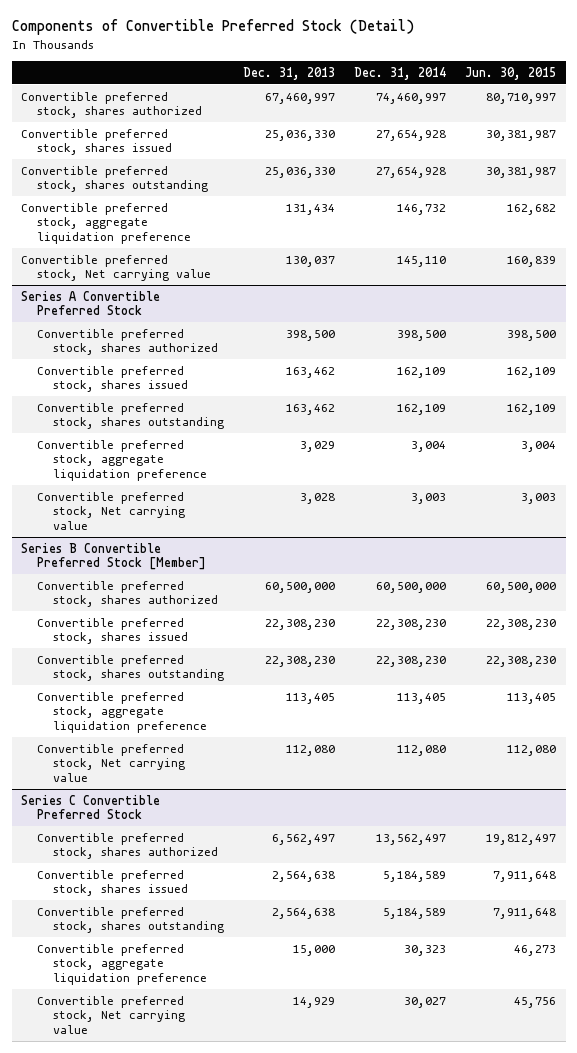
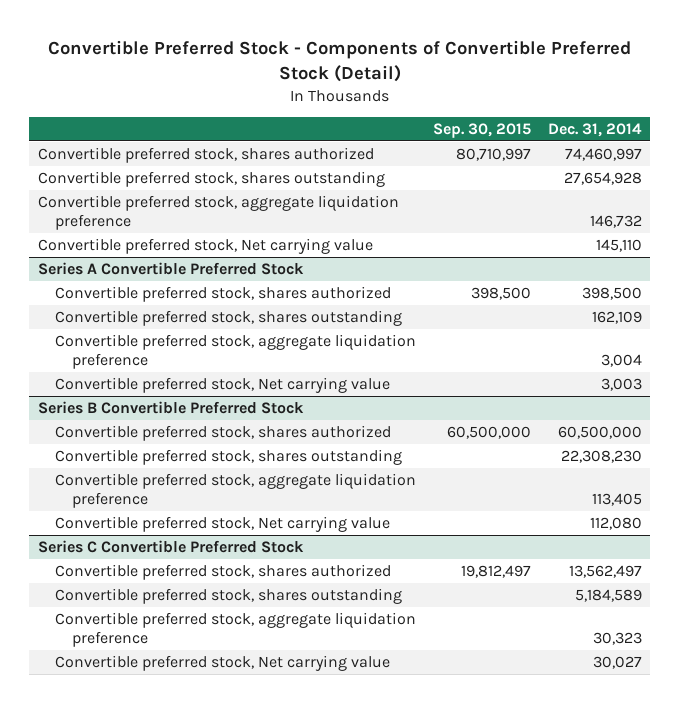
[11,19,414,36] Components of Convertible Preferred Stock (Detail) -> [47,39,631,82] Convertible Preferred Stock - Components of Convertible Preferred Stock (Detail)
[243,66,336,80] Dec. 31, 2013 -> none
[465,66,557,80] Jun. 30, 2015 -> none
none -> [432,122,531,138] Sep. 30, 2015
[21,128,173,156] Convertible preferred stock, shares issued -> none
[37,365,189,393] Convertible preferred stock, shares issued -> none
[21,542,207,571] Series B Convertible Preferred Stock [Member] -> [37,401,304,415] Series B Convertible Preferred Stock
[37,617,189,645] Convertible preferred stock, shares issued -> none
[37,869,189,897] Convertible preferred stock, shares issued -> none

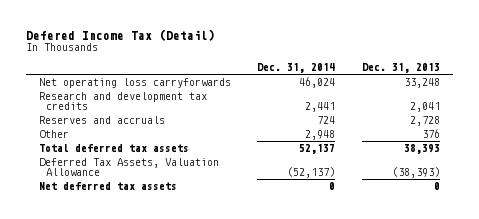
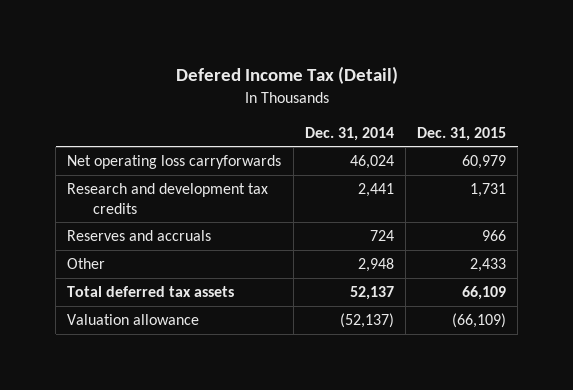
[361,63,440,74] Dec. 31, 2013 -> none
none -> [416,126,506,141] Dec. 31, 2015
[39,181,178,190] Net deferred tax assets -> none
[39,157,220,177] Deferred Tax Assets, Valuation Allowance -> [67,314,200,326] Valuation allowance

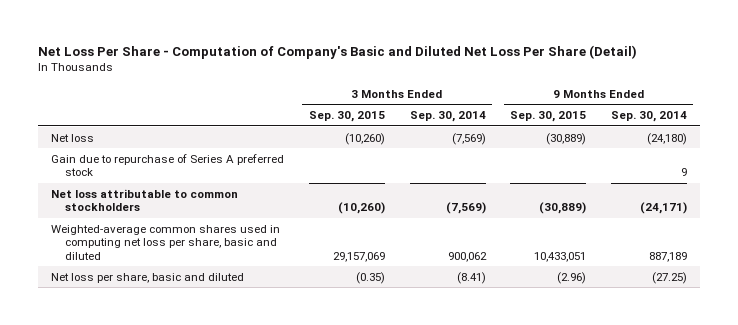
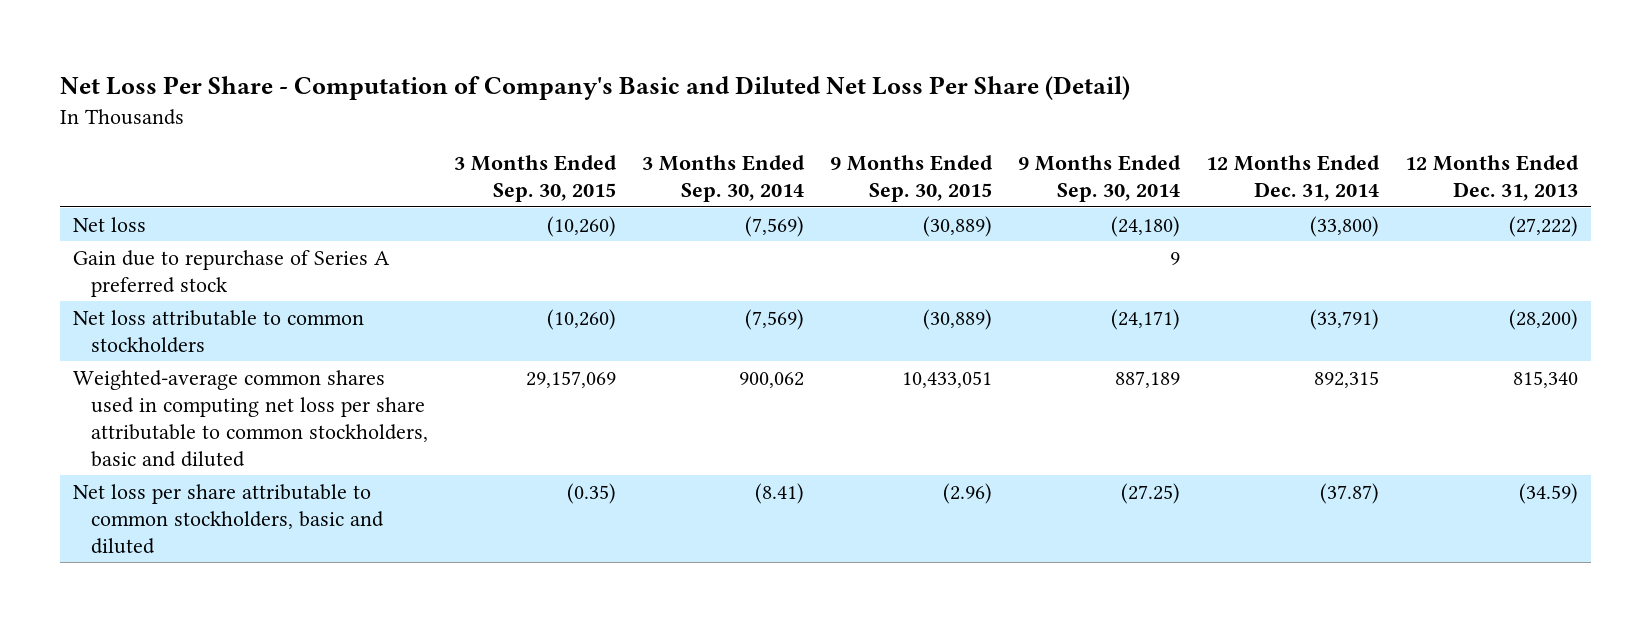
none -> [1205,155,1380,202] 12 Months Ended Dec. 31, 2014
none -> [1404,155,1579,202] 12 Months Ended Dec. 31, 2013
[50,224,280,260] Weighted-average common shares used in computing net loss per share, basic and diluted -> [72,369,428,467] Weighted-average common shares used in computing net loss per share attributable to common stockholders, basic and diluted
[50,272,244,283] Net loss per share, basic and diluted -> [72,483,384,554] Net loss per share attributable to common stockholders, basic and diluted

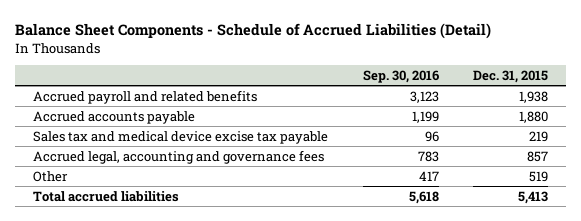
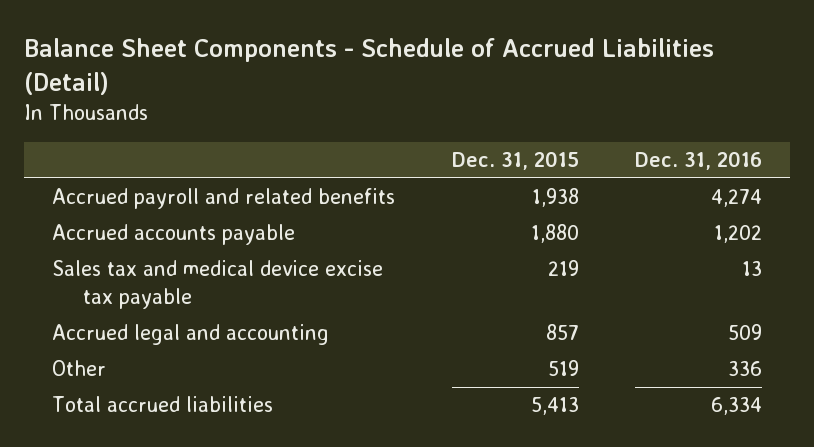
[362,69,439,83] Sep. 30, 2016 -> none
none -> [635,151,763,171] Dec. 31, 2016
[32,149,324,164] Accrued legal, accounting and governance fees -> [52,324,330,346] Accrued legal and accounting

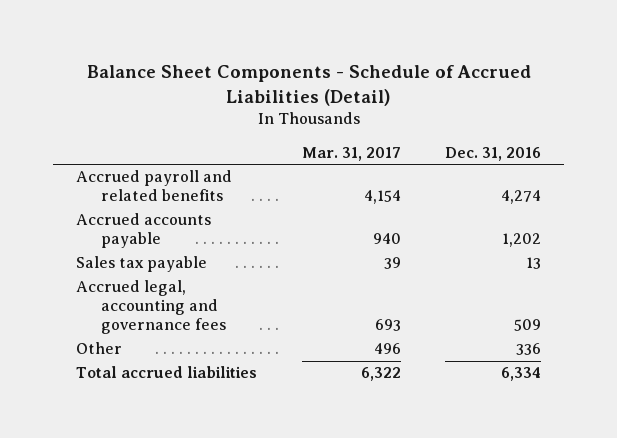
[451,151,579,171] Dec. 31, 2015 -> none
none -> [301,146,401,161] Mar. 31, 2017
[52,260,384,310] Sales tax and medical device excise tax payable -> [75,256,207,273] Sales tax payable
[52,324,330,346] Accrued legal and accounting -> [75,280,226,335] Accrued legal, accounting and governance fees

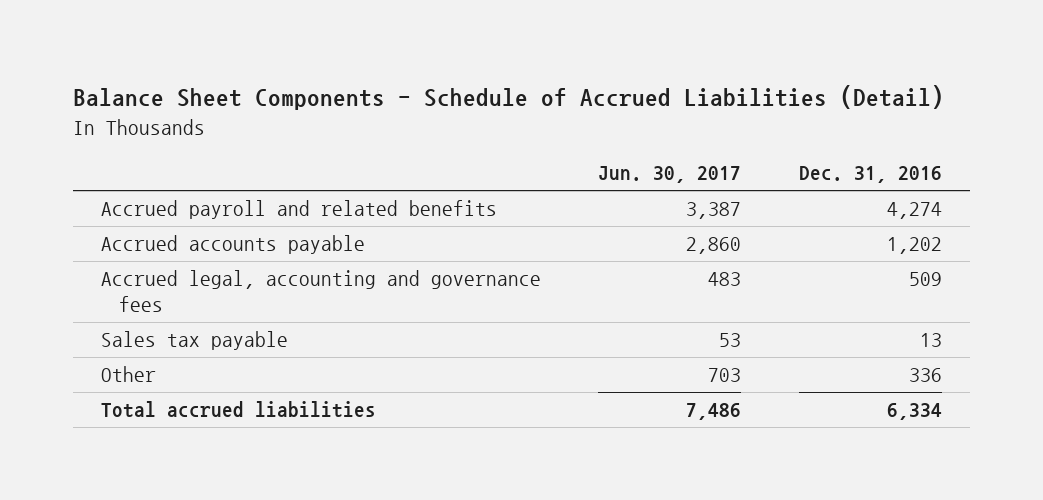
[301,146,401,161] Mar. 31, 2017 -> none
none -> [598,166,742,184] Jun. 30, 2017
[75,256,207,273] Sales tax payable -> [101,331,289,351] Sales tax payable

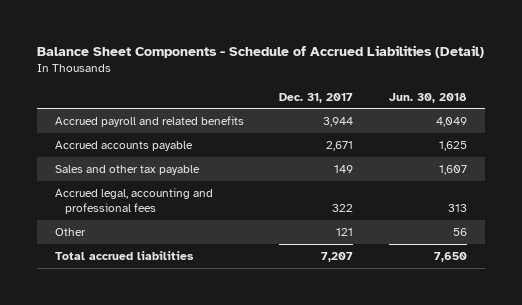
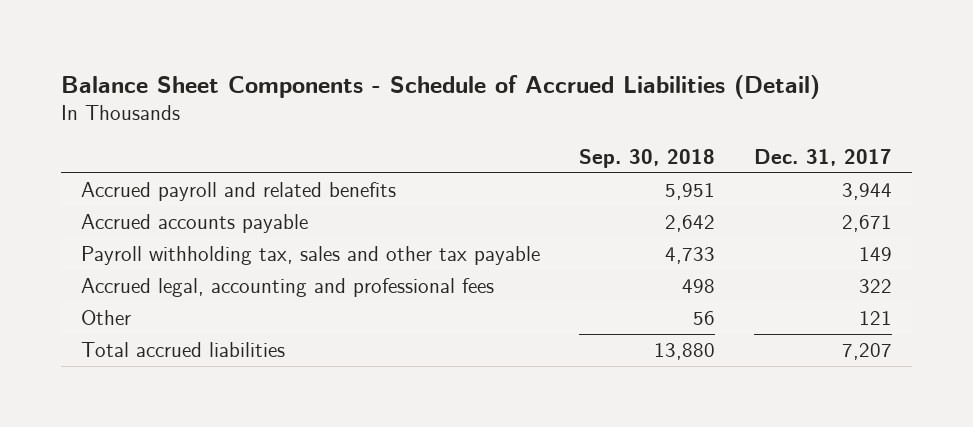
[389,92,468,103] Jun. 30, 2018 -> none
none -> [578,148,715,168] Sep. 30, 2018
[54,165,200,176] Sales and other tax payable -> [80,246,540,266] Payroll withholding tax, sales and other tax payable

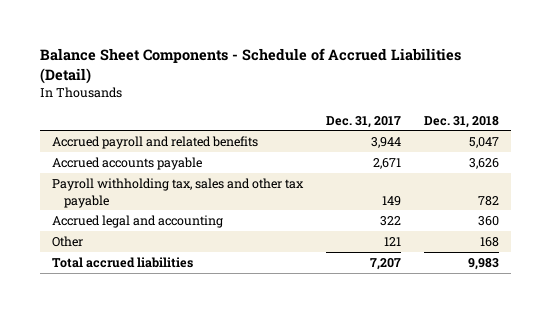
[578,148,715,168] Sep. 30, 2018 -> none
none -> [424,115,500,128] Dec. 31, 2018
[80,278,494,298] Accrued legal, accounting and professional fees -> [51,215,223,229] Accrued legal and accounting

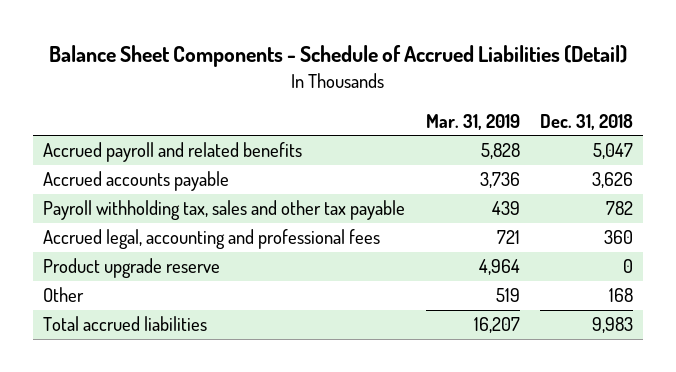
[326,115,402,128] Dec. 31, 2017 -> none
none -> [425,113,520,130] Mar. 31, 2019
[51,215,223,229] Accrued legal and accounting -> [43,229,381,250] Accrued legal, accounting and professional fees
none -> [43,258,221,279] Product upgrade reserve

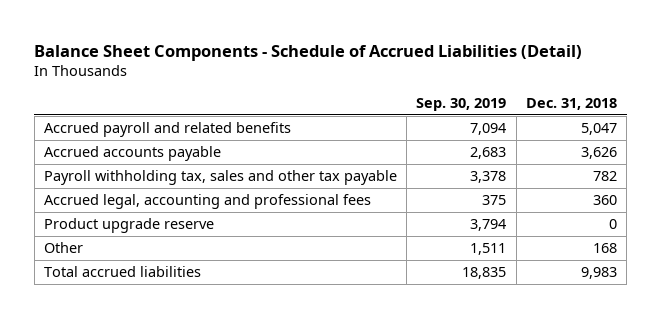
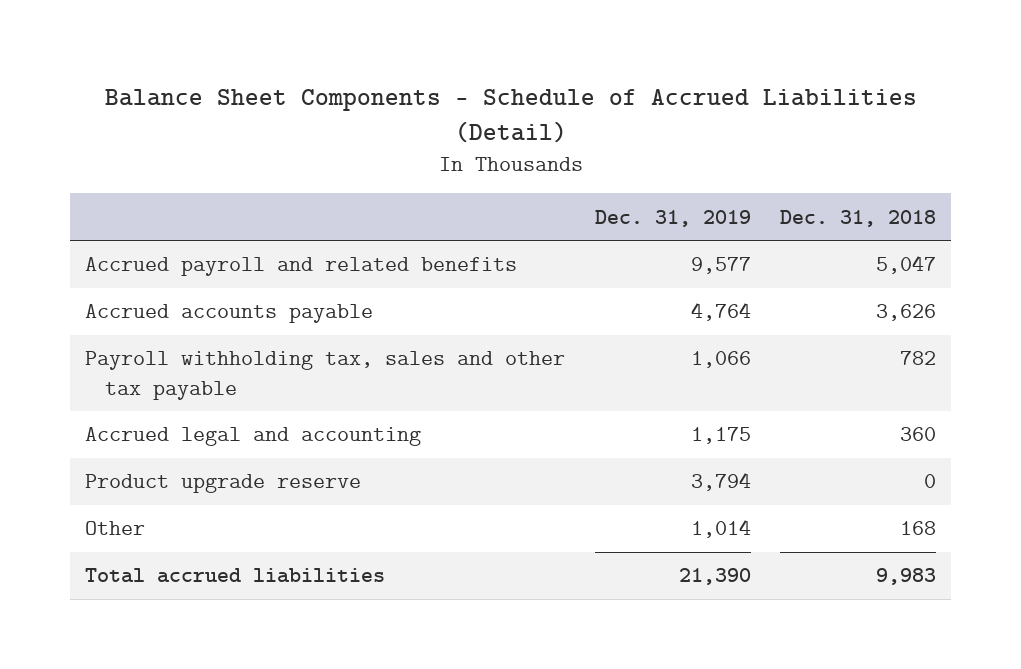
[416,97,507,111] Sep. 30, 2019 -> none
none -> [594,209,751,227] Dec. 31, 2019
[44,194,372,210] Accrued legal, accounting and professional fees -> [84,427,421,447] Accrued legal and accounting

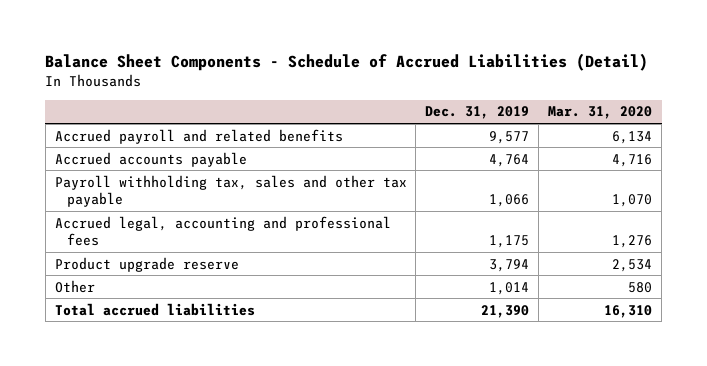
[780,209,937,227] Dec. 31, 2018 -> none
none -> [548,106,653,120] Mar. 31, 2020
[84,427,421,447] Accrued legal and accounting -> [54,215,391,246] Accrued legal, accounting and professional fees

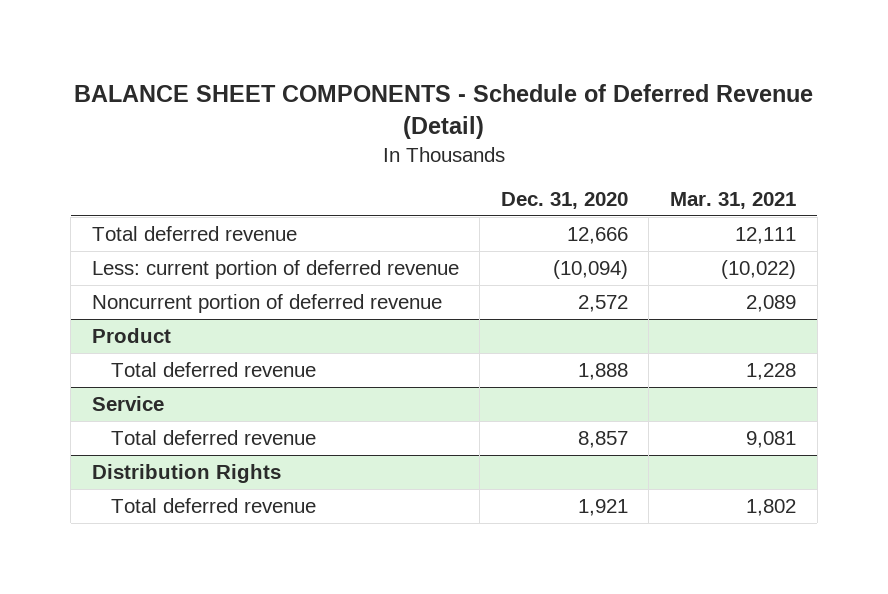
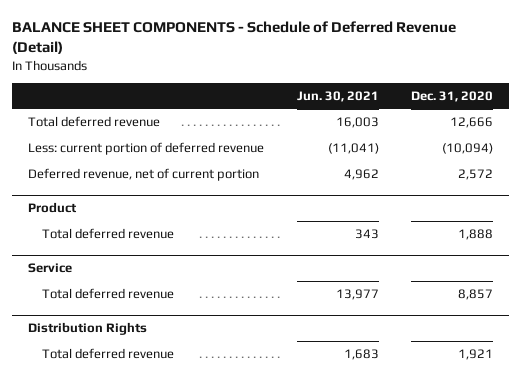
[669,191,796,209] Mar. 31, 2021 -> none
none -> [296,90,379,102] Jun. 30, 2021
[91,293,442,313] Noncurrent portion of deferred revenue -> [28,168,260,182] Deferred revenue, net of current portion

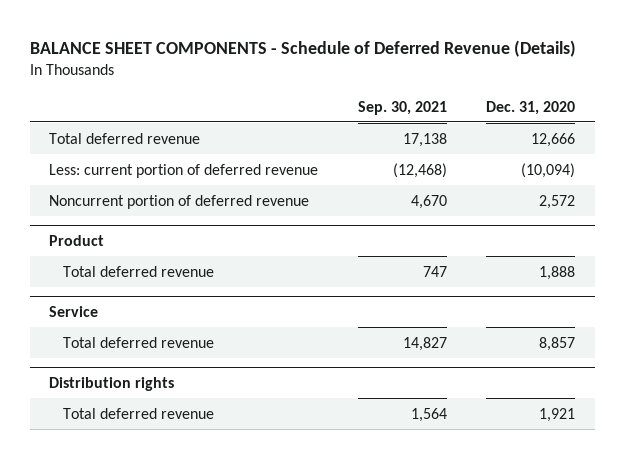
[12,21,457,55] BALANCE SHEET COMPONENTS - Schedule of Deferred Revenue (Detail) -> [29,40,576,58] BALANCE SHEET COMPONENTS - Schedule of Deferred Revenue (Details)
[296,90,379,102] Jun. 30, 2021 -> none
none -> [357,100,447,115] Sep. 30, 2021
[28,168,260,182] Deferred revenue, net of current portion -> [49,194,310,209] Noncurrent portion of deferred revenue
[28,322,148,336] Distribution Rights -> [49,377,175,392] Distribution rights

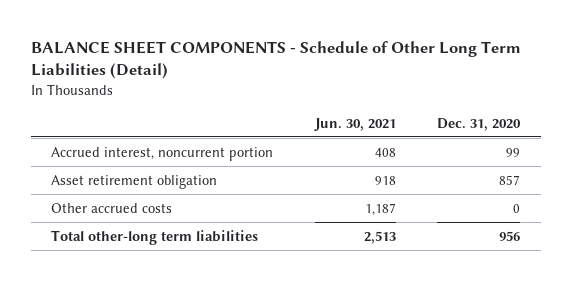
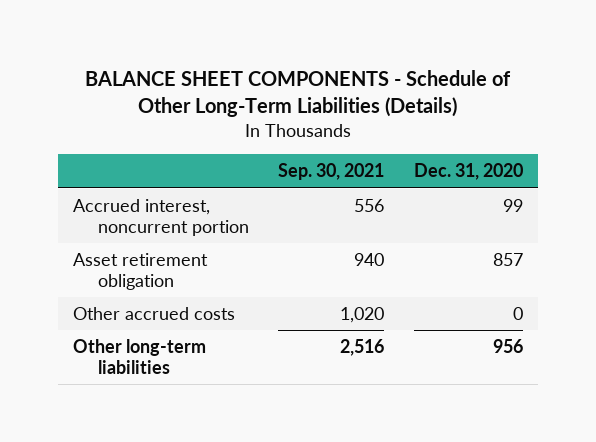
[30,40,521,80] BALANCE SHEET COMPONENTS - Schedule of Other Long Term Liabilities (Detail) -> [85,69,512,117] BALANCE SHEET COMPONENTS - Schedule of Other Long-Term Liabilities (Details)
[313,117,396,131] Jun. 30, 2021 -> none
none -> [278,163,385,181] Sep. 30, 2021
[51,229,259,245] Total other-long term liabilities -> [73,338,207,375] Other long-term liabilities

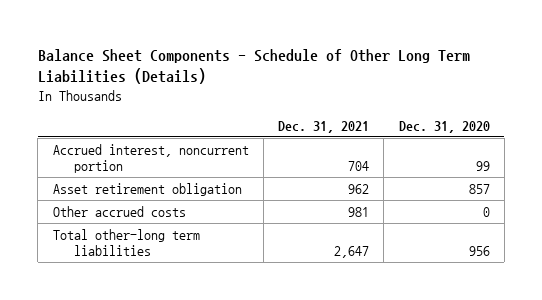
[85,69,512,117] BALANCE SHEET COMPONENTS - Schedule of Other Long-Term Liabilities (Details) -> [37,48,470,85] Balance Sheet Components - Schedule of Other Long Term Liabilities (Details)
[278,163,385,181] Sep. 30, 2021 -> none
none -> [278,120,370,133] Dec. 31, 2021
[73,338,207,375] Other long-term liabilities -> [52,228,200,256] Total other-long term liabilities

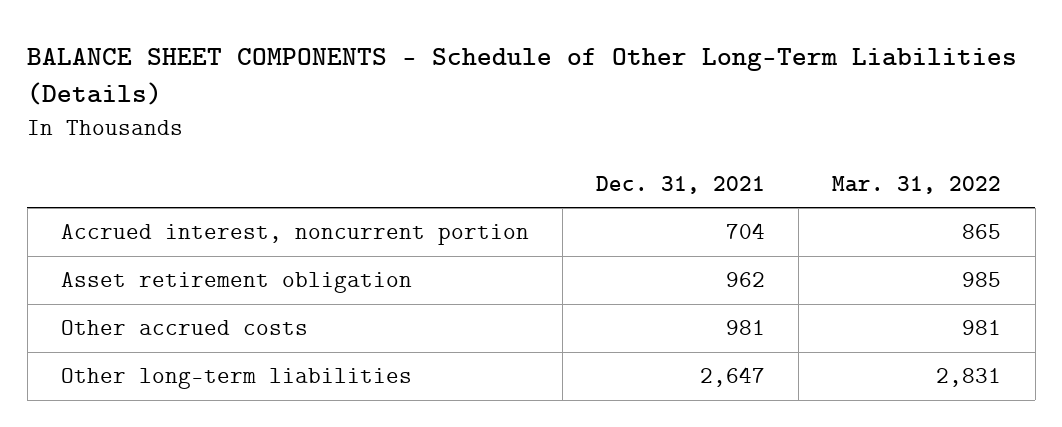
[37,48,470,85] Balance Sheet Components - Schedule of Other Long Term Liabilities (Details) -> [27,47,1018,106] BALANCE SHEET COMPONENTS - Schedule of Other Long-Term Liabilities (Details)
[398,120,490,133] Dec. 31, 2020 -> none
none -> [832,175,1002,194] Mar. 31, 2022
[52,228,200,256] Total other-long term liabilities -> [60,368,412,390] Other long-term liabilities

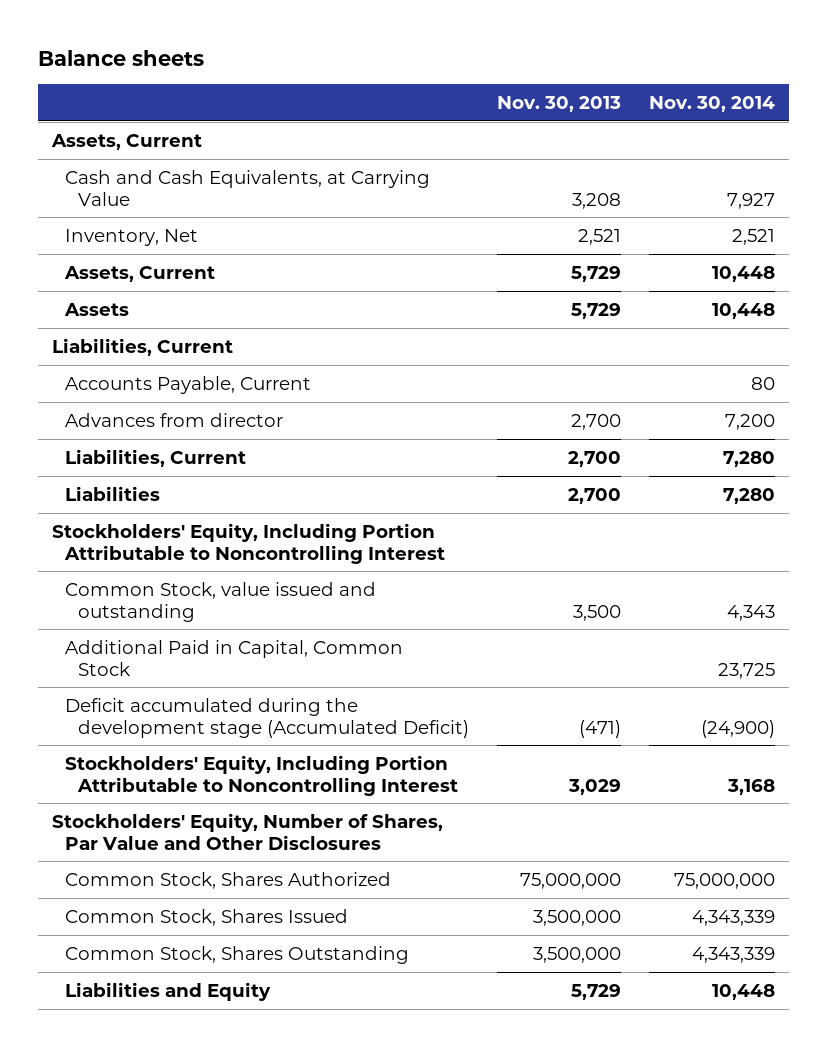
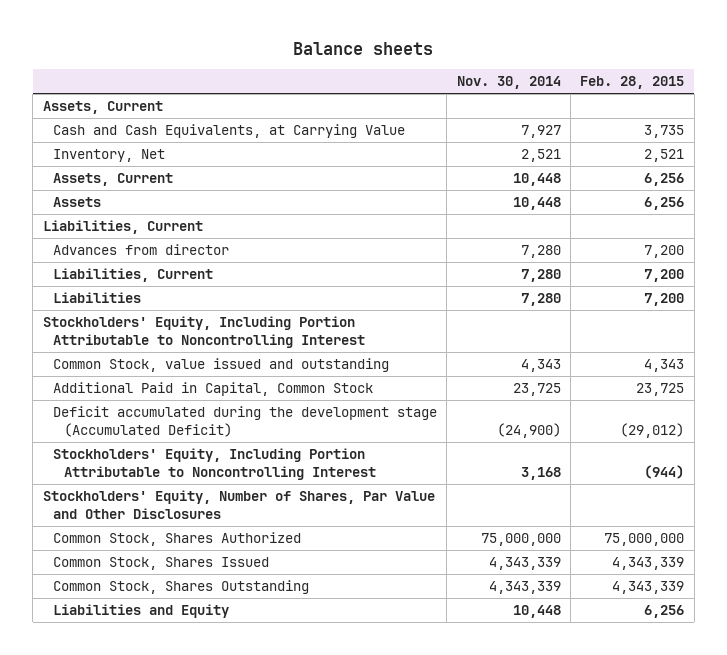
[496,96,621,113] Nov. 30, 2013 -> none
none -> [580,76,685,90] Feb. 28, 2015
[64,375,311,394] Accounts Payable, Current -> none
[725,413,776,430] 7,200 -> [520,245,561,259] 7,280

